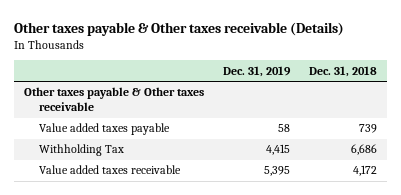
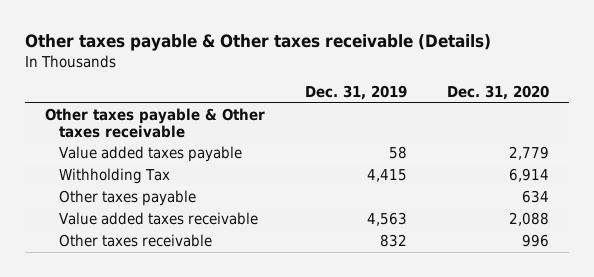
[308,65,377,77] Dec. 31, 2018 -> none
none -> [446,85,549,101] Dec. 31, 2020
none -> [58,190,196,207] Other taxes payable
[263,166,290,177] 5,395 -> [367,212,408,227] 4,563
none -> [58,234,212,248] Other taxes receivable

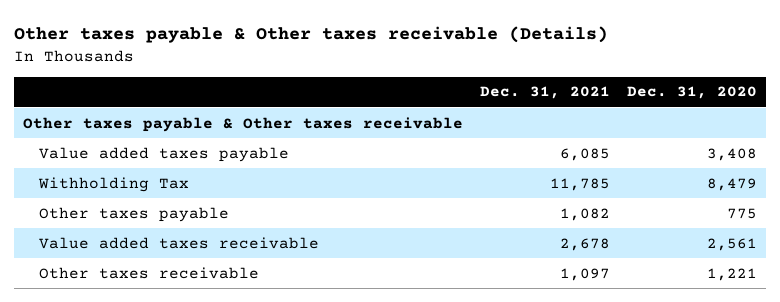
[305,85,408,101] Dec. 31, 2019 -> none
none -> [479,86,610,100] Dec. 31, 2021
[508,146,549,161] 2,779 -> [706,147,757,161] 3,408
[508,168,549,183] 6,914 -> [706,177,757,191] 8,479
[521,190,549,204] 634 -> [726,207,757,219] 775
[508,212,549,227] 2,088 -> [706,237,757,251] 2,561
[521,234,549,248] 996 -> [706,267,757,281] 1,221

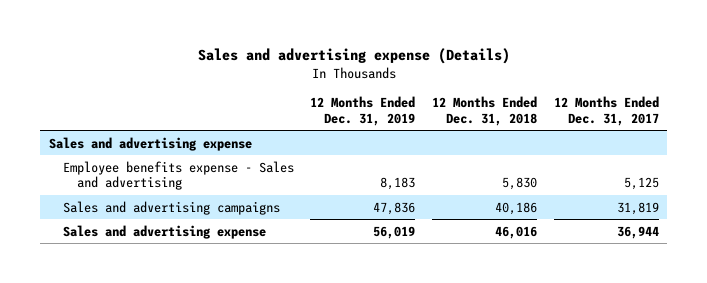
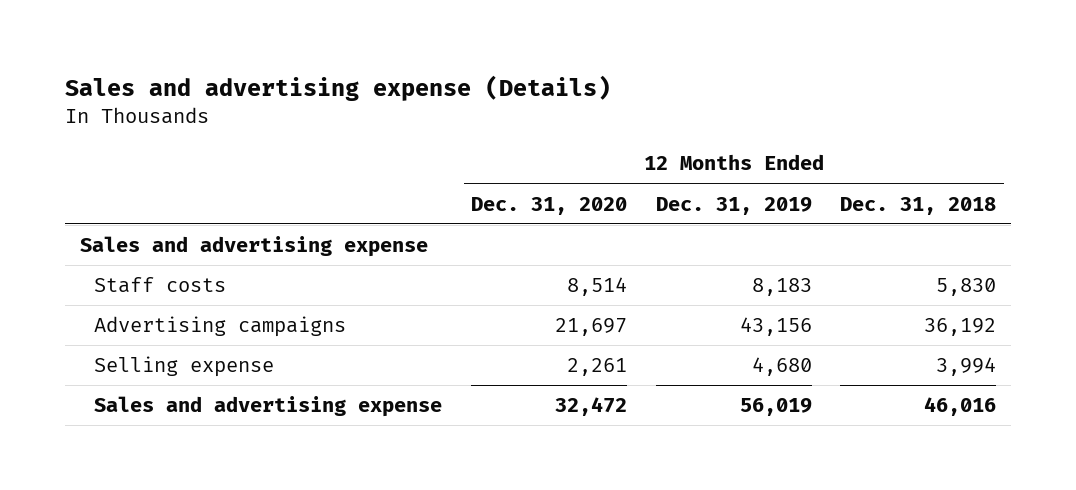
[553,95,659,126] 12 Months Ended Dec. 31, 2017 -> none
none -> [471,196,628,215] Dec. 31, 2020
[62,160,294,191] Employee benefits expense - Sales and advertising -> [94,277,227,294] Staff costs
[62,200,280,215] Sales and advertising campaigns -> [94,316,347,338] Advertising campaigns
[373,201,416,215] 47,836 -> [739,317,812,337] 43,156
[494,201,537,215] 40,186 -> [924,318,997,337] 36,192
none -> [94,356,275,378] Selling expense

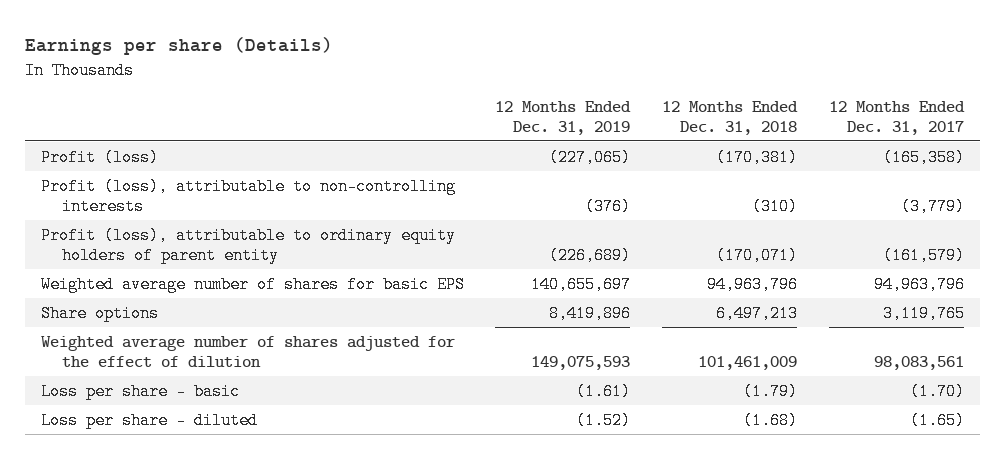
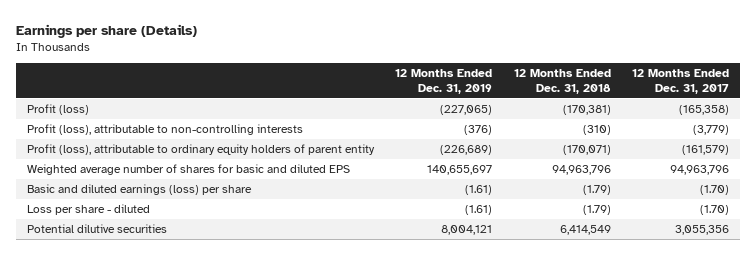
[40,304,159,322] Share options -> none
[40,335,455,367] Weighted average number of shares adjusted for the effect of dilution -> none
[40,275,465,293] Weighted average number of shares for basic EPS -> [26,163,350,175] Weighted average number of shares for basic and diluted EPS
[40,382,240,400] Loss per share - basic -> [26,183,252,195] Basic and diluted earnings (loss) per share
[576,411,632,429] (1.52) -> [465,204,493,215] (1.61)
[743,411,799,429] (1.68) -> [582,204,611,215] (1.79)
[909,411,965,429] (1.65) -> [700,204,730,215] (1.70)
none -> [26,223,167,233] Potential dilutive securities

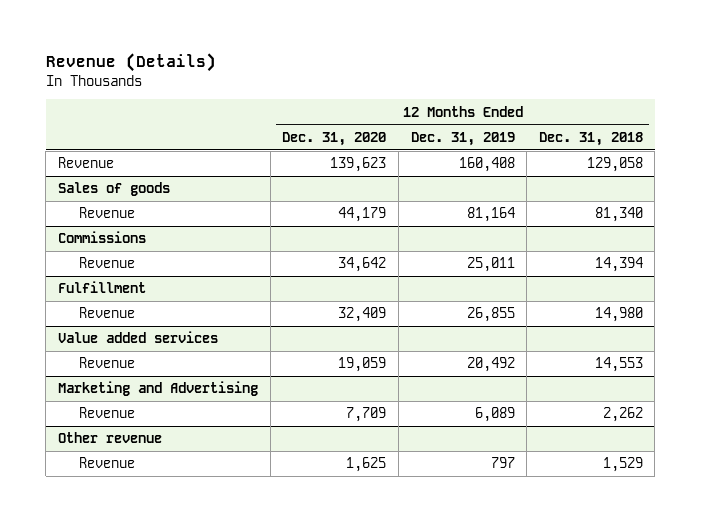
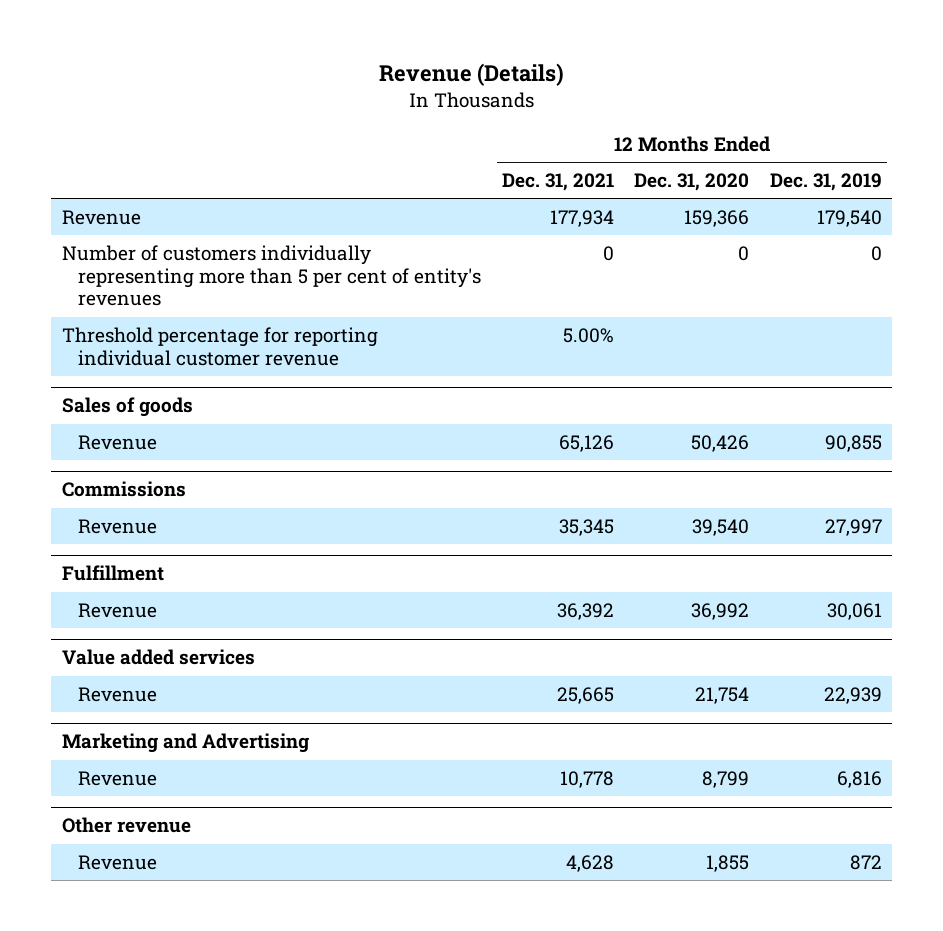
[538,131,643,146] Dec. 31, 2018 -> none
none -> [501,173,614,192] Dec. 31, 2021
[330,157,387,173] 139,623 -> [684,209,750,227] 159,366
[458,157,515,173] 160,408 -> [816,209,882,227] 179,540
none -> [61,244,482,307] Number of customers individually representing more than 5 per cent of entity's revenues
none -> [61,326,378,366] Threshold percentage for reporting individual customer revenue
[338,207,387,223] 44,179 -> [691,434,750,452] 50,426
[466,207,515,223] 81,164 -> [824,434,882,452] 90,855
[338,257,387,273] 34,642 -> [692,518,750,536] 39,540
[466,257,515,273] 25,011 -> [824,518,882,536] 27,997
[338,307,387,323] 32,409 -> [691,602,750,620] 36,992
[466,307,515,323] 26,855 -> [826,602,882,620] 30,061
[338,357,387,373] 19,059 -> [695,686,750,704] 21,754
[466,357,515,373] 20,492 -> [823,686,882,704] 22,939
[346,407,387,423] 7,709 -> [702,770,750,788] 8,799
[474,407,515,423] 6,089 -> [836,770,882,788] 6,816
[346,457,387,473] 1,625 -> [706,854,750,872] 1,855
[490,457,515,469] 797 -> [849,854,882,870] 872

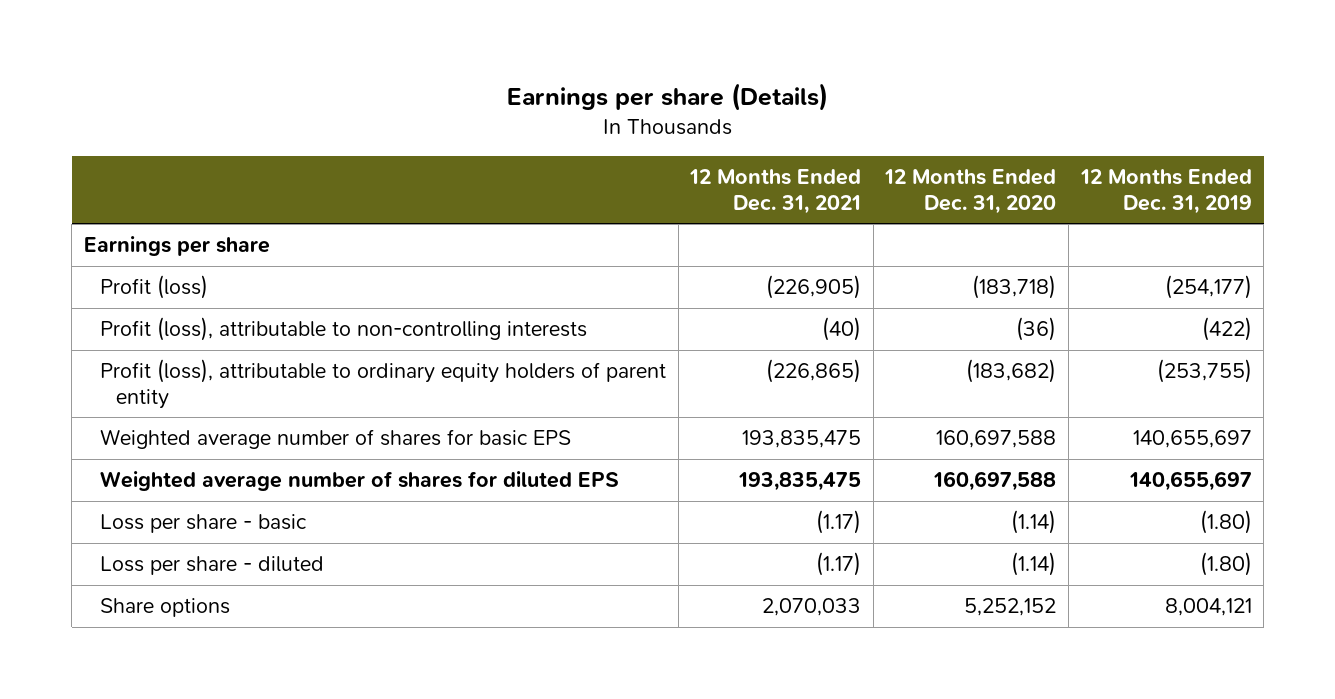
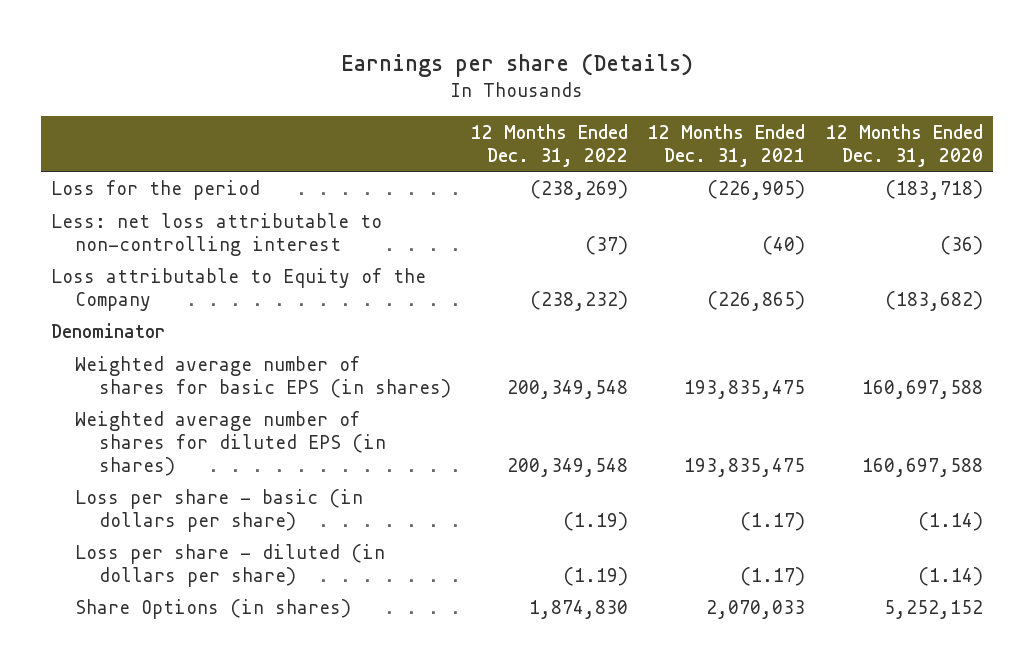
[1079,168,1252,214] 12 Months Ended Dec. 31, 2019 -> none
none -> [471,123,629,167] 12 Months Ended Dec. 31, 2022
[83,236,270,257] Earnings per share -> none
[100,275,209,300] Profit (loss) -> [51,179,261,200] Loss for the period
[100,317,588,342] Profit (loss), attributable to non-controlling interests -> [51,212,383,256] Less: net loss attributable to non-controlling interest
[100,359,667,409] Profit (loss), attributable to ordinary equity holders of parent entity -> [51,267,427,311] Loss attributable to Equity of the Company
none -> [51,322,166,338] Denominator
[100,429,572,450] Weighted average number of shares for basic EPS -> [75,355,451,398] Weighted average number of shares for basic EPS (in shares)
[100,471,620,492] Weighted average number of shares for diluted EPS -> [75,410,386,476] Weighted average number of shares for diluted EPS (in shares)
[100,514,308,534] Loss per share - basic -> [75,488,364,532] Loss per share - basic (in dollars per share)
[100,556,325,576] Loss per share - diluted -> [75,543,386,587] Loss per share - diluted (in dollars per share)
[100,598,231,618] Share options -> [75,598,352,619] Share Options (in shares)

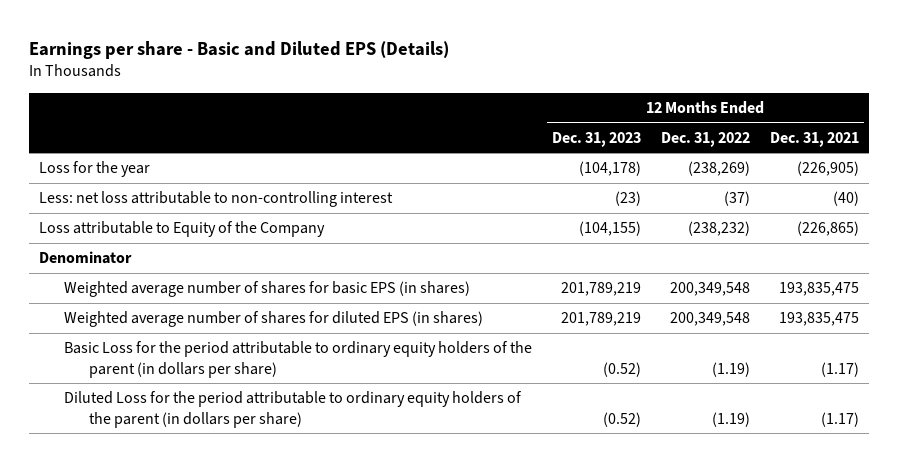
[341,52,694,77] Earnings per share (Details) -> [29,40,450,59] Earnings per share - Basic and Diluted EPS (Details)
[825,123,983,167] 12 Months Ended Dec. 31, 2020 -> none
none -> [551,131,641,147] Dec. 31, 2023
[51,179,261,200] Loss for the period -> [39,161,151,178] Loss for the year
[75,598,352,619] Share Options (in shares) -> none
[75,488,364,532] Loss per share - basic (in dollars per share) -> [64,341,533,378] Basic Loss for the period attributable to ordinary equity holders of the parent (in dollars per share)
[75,543,386,587] Loss per share - diluted (in dollars per share) -> [64,391,523,428] Diluted Loss for the period attributable to ordinary equity holders of the parent (in dollars per share)

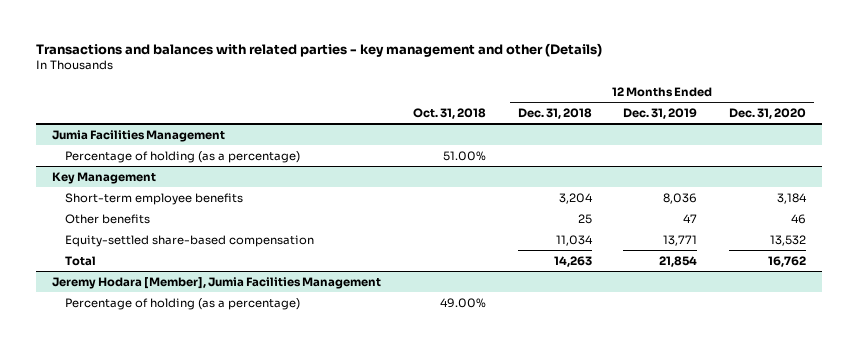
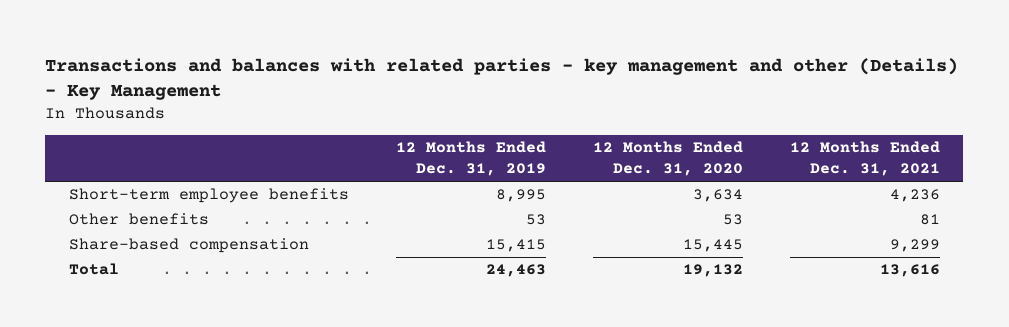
[36,42,603,57] Transactions and balances with related parties - key management and other (Details) -> [45,57,959,101] Transactions and balances with related parties - key management and other (Details) - Key Management
[412,107,486,119] Oct. 31, 2018 -> none
[517,107,592,119] Dec. 31, 2018 -> none
none -> [789,140,940,177] 12 Months Ended Dec. 31, 2021
[52,129,226,142] Jumia Facilities Management -> none
[64,150,300,163] Percentage of holding (as a percentage) -> none
[52,171,157,184] Key Management -> none
[52,276,382,289] Jeremy Hodara [Member], Jumia Facilities Management -> none
[64,297,300,310] Percentage of holding (as a percentage) -> none
[663,192,698,204] 8,036 -> [495,189,546,203] 8,995
[777,192,808,204] 3,184 -> [692,189,743,203] 3,634
[683,213,698,223] 47 -> [525,214,546,226] 53
[791,213,807,224] 46 -> [722,214,743,226] 53
[64,234,314,247] Equity-settled share-based compensation -> [68,238,309,254] Share-based compensation
[663,234,698,246] 13,771 -> [485,239,546,253] 15,415
[770,234,807,246] 13,532 -> [682,239,743,253] 15,445
[659,255,698,267] 21,854 -> [485,264,546,278] 24,463
[768,255,807,267] 16,762 -> [682,264,743,278] 19,132

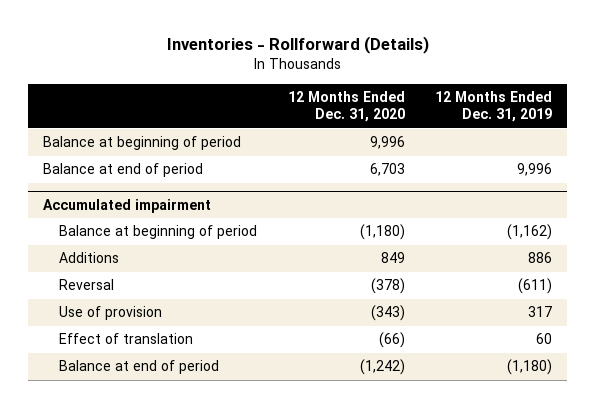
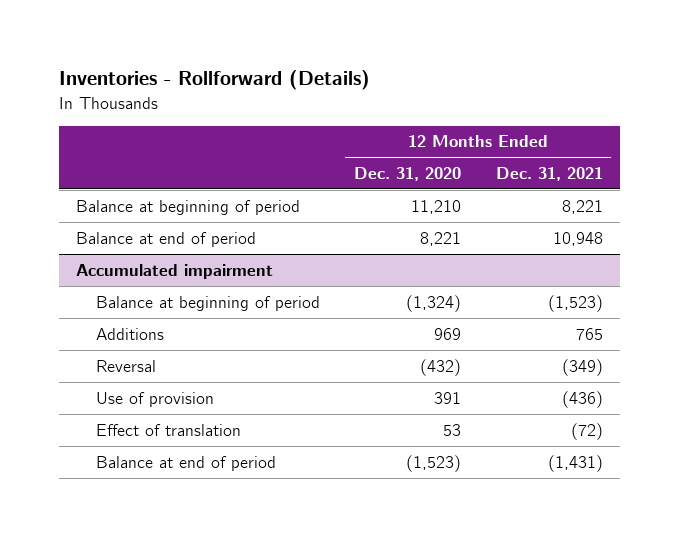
[434,90,552,123] 12 Months Ended Dec. 31, 2019 -> none
none -> [495,166,603,181] Dec. 31, 2021
[369,136,405,150] 9,996 -> [411,199,462,214] 11,210
[369,163,405,177] 6,703 -> [420,231,462,246] 8,221
[359,224,405,241] (1,180) -> [406,294,462,312] (1,324)
[380,252,405,264] 849 -> [434,327,462,340] 969
[370,278,405,295] (378) -> [420,358,462,376] (432)
[370,305,405,322] (343) -> [434,391,462,404] 391
[378,332,405,349] (66) -> [443,423,462,436] 53
[359,359,405,376] (1,242) -> [406,454,462,472] (1,523)

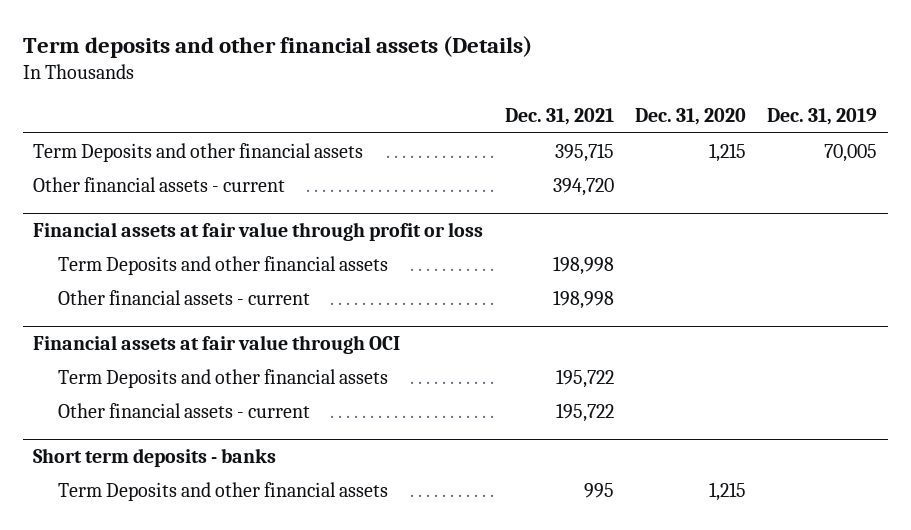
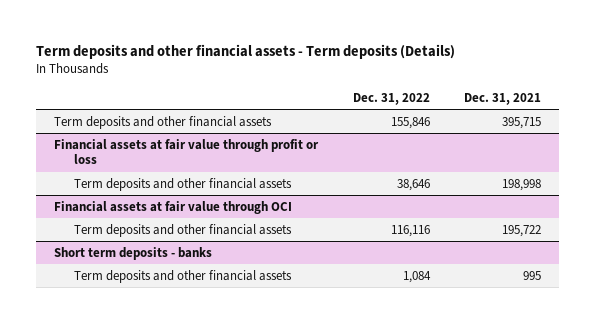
[22,36,532,59] Term deposits and other financial assets (Details) -> [36,44,456,60] Term deposits and other financial assets - Term deposits (Details)
[635,108,747,126] Dec. 31, 2020 -> none
[767,108,878,126] Dec. 31, 2019 -> none
none -> [352,93,430,106] Dec. 31, 2022
[33,176,286,192] Other financial assets - current -> none
[33,142,364,162] Term Deposits and other financial assets -> [53,115,272,129] Term deposits and other financial assets
[57,289,310,305] Other financial assets - current -> none
[57,255,388,275] Term Deposits and other financial assets -> [73,177,292,191] Term deposits and other financial assets
[57,402,310,418] Other financial assets - current -> none
[57,368,388,388] Term Deposits and other financial assets -> [73,223,292,237] Term deposits and other financial assets
[57,481,388,501] Term Deposits and other financial assets -> [73,269,292,283] Term deposits and other financial assets

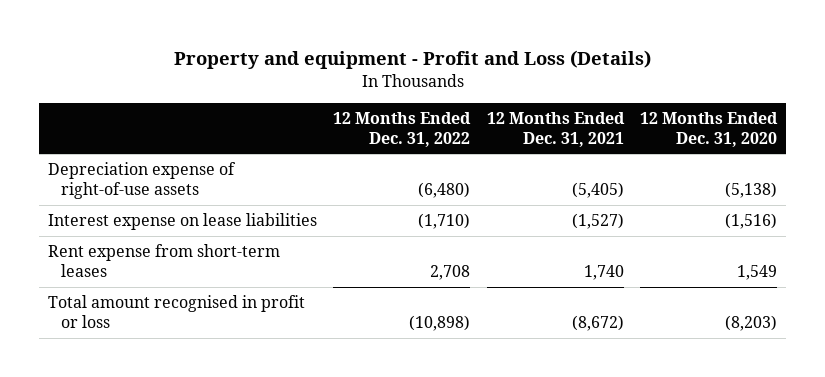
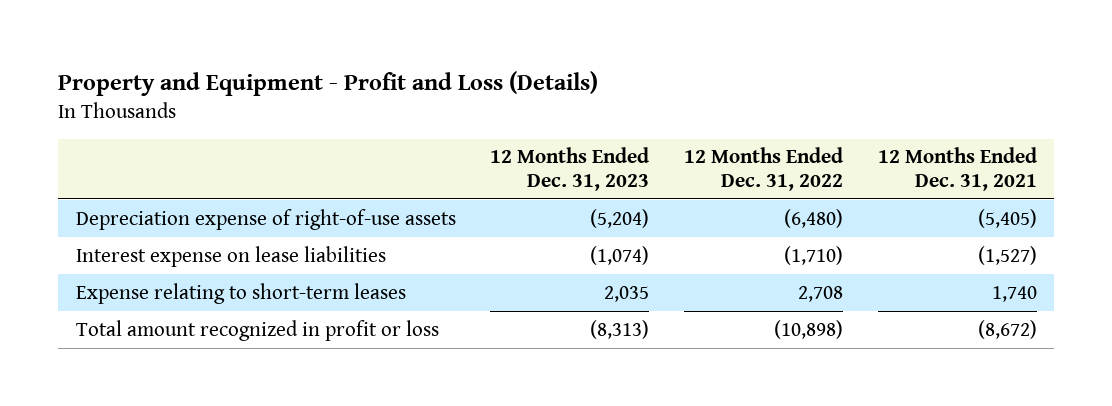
[173,49,651,69] Property and equipment - Profit and Loss (Details) -> [58,71,599,97] Property and Equipment - Profit and Loss (Details)
[640,111,779,147] 12 Months Ended Dec. 31, 2020 -> none
none -> [490,147,650,191] 12 Months Ended Dec. 31, 2023
[47,244,280,278] Rent expense from short-term leases -> [75,282,406,304] Expense relating to short-term leases
[47,295,305,329] Total amount recognised in profit or loss -> [75,319,439,341] Total amount recognized in profit or loss

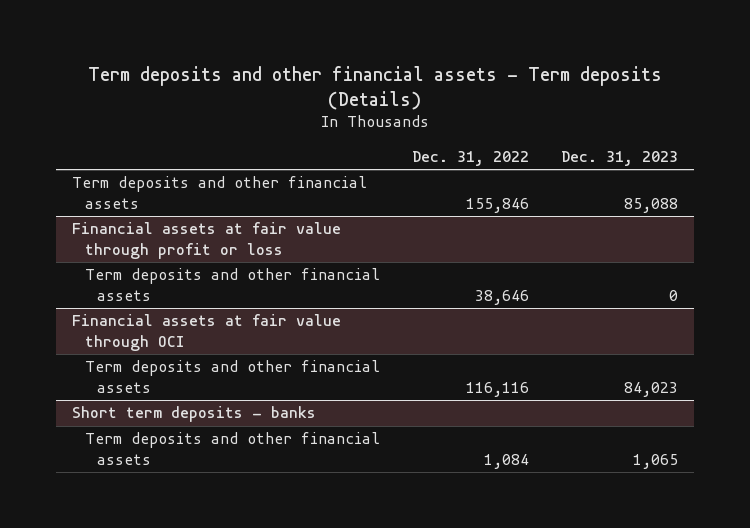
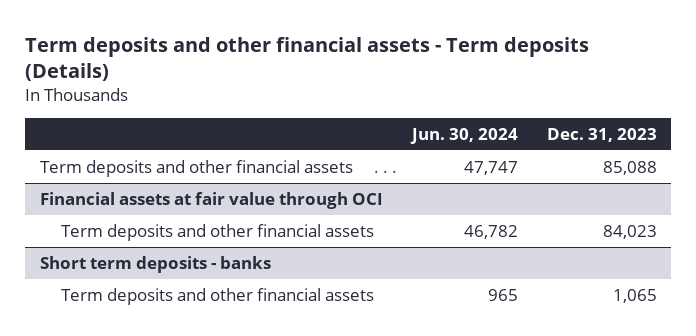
[411,150,529,166] Dec. 31, 2022 -> none
none -> [409,127,518,144] Jun. 30, 2024
[71,222,341,259] Financial assets at fair value through profit or loss -> none
[84,268,380,301] Term deposits and other financial assets -> none

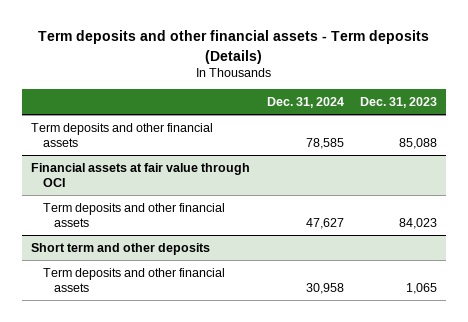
[409,127,518,144] Jun. 30, 2024 -> none
none -> [266,96,344,108] Dec. 31, 2024
[39,255,271,273] Short term deposits - banks -> [30,242,210,255] Short term and other deposits

